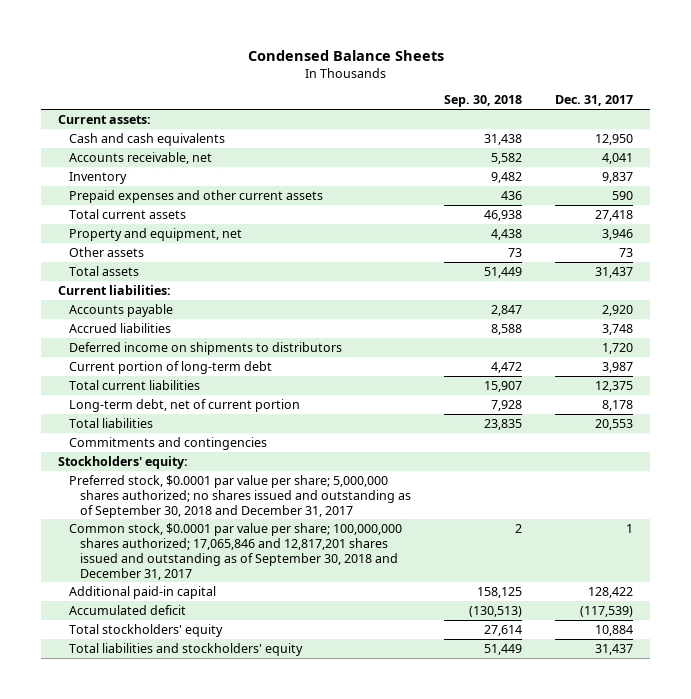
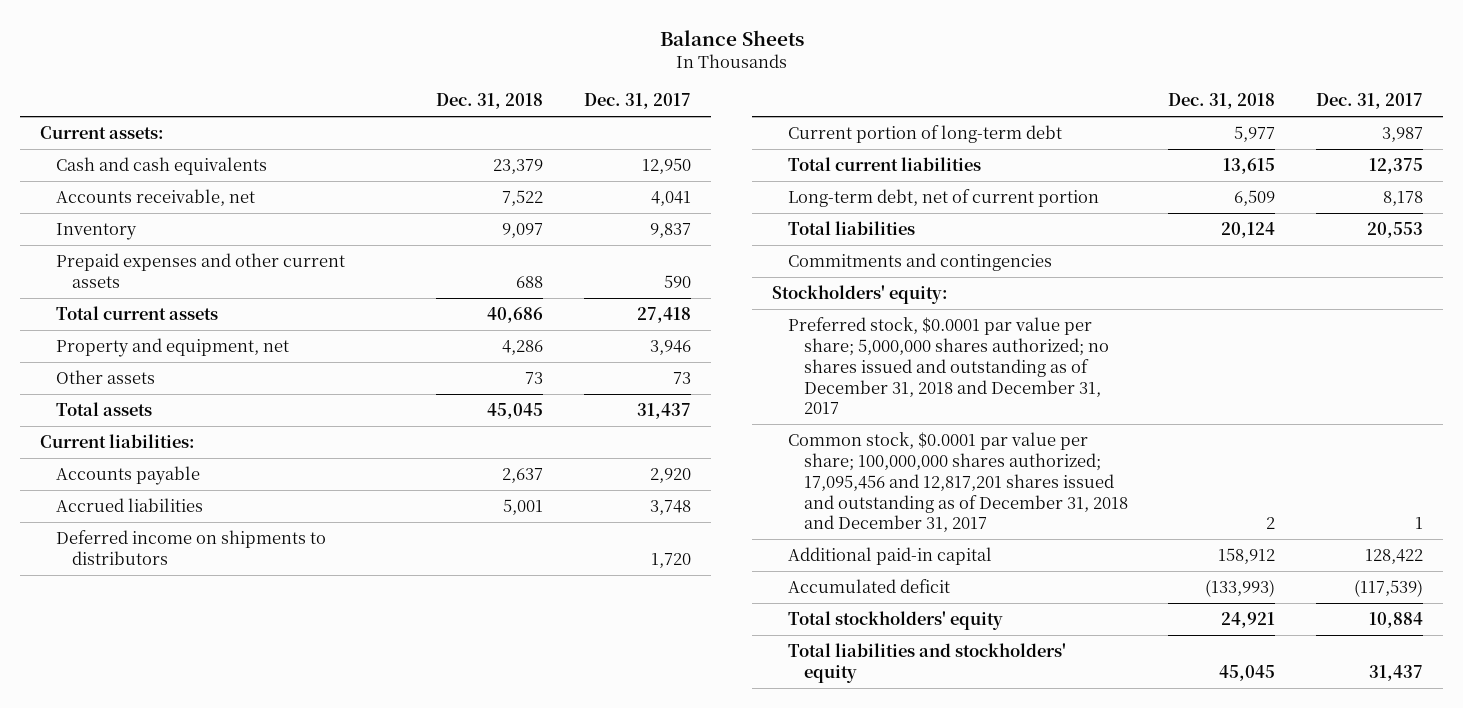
[247,49,444,61] Condensed Balance Sheets -> [659,29,804,46] Balance Sheets
[444,95,523,108] Sep. 30, 2018 -> none
none -> [436,93,544,110] Dec. 31, 2018
[68,474,412,518] Preferred stock, $0.0001 par value per share; 5,000,000 shares authorized; no shares issued and outstanding as of September 30, 2018 and December 31, 2017 -> [788,317,1109,415] Preferred stock, $0.0001 par value per share; 5,000,000 shares authorized; no shares issued and outstanding as of December 31, 2018 and December 31, 2017
[68,522,402,580] Common stock, $0.0001 par value per share; 100,000,000 shares authorized; 17,065,846 and 12,817,201 shares issued and outstanding as of September 30, 2018 and December 31, 2017 -> [788,432,1128,533] Common stock, $0.0001 par value per share; 100,000,000 shares authorized; 17,095,456 and 12,817,201 shares issued and outstanding as of December 31, 2018 and December 31, 2017

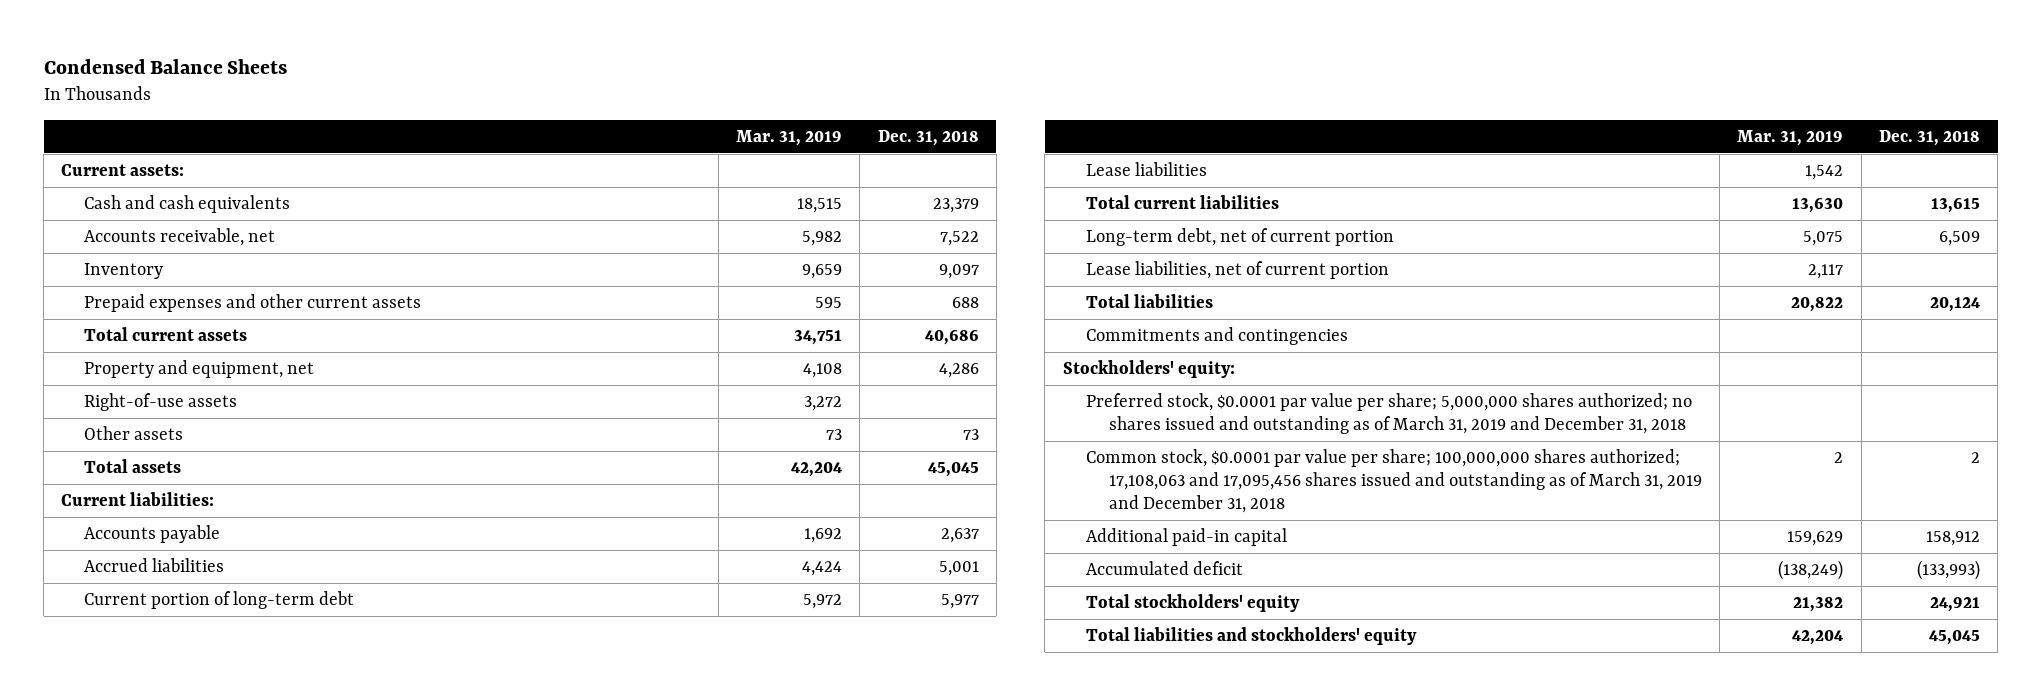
[659,29,804,46] Balance Sheets -> [43,58,287,74] Condensed Balance Sheets
[583,93,691,110] Dec. 31, 2017 -> none
none -> [735,129,842,146] Mar. 31, 2019
none -> [84,393,238,412] Right-of-use assets
[56,530,327,565] Deferred income on shipments to distributors -> none
none -> [1085,162,1207,177] Lease liabilities
none -> [1085,261,1389,280] Lease liabilities, net of current portion
[788,317,1109,415] Preferred stock, $0.0001 par value per share; 5,000,000 shares authorized; no shares issued and outstanding as of December 31, 2018 and December 31, 2017 -> [1085,393,1692,434] Preferred stock, $0.0001 par value per share; 5,000,000 shares authorized; no shares issued and outstanding as of March 31, 2019 and December 31, 2018
[788,432,1128,533] Common stock, $0.0001 par value per share; 100,000,000 shares authorized; 17,095,456 and 12,817,201 shares issued and outstanding as of December 31, 2018 and December 31, 2017 -> [1085,449,1702,513] Common stock, $0.0001 par value per share; 100,000,000 shares authorized; 17,108,063 and 17,095,456 shares issued and outstanding as of March 31, 2019 and December 31, 2018

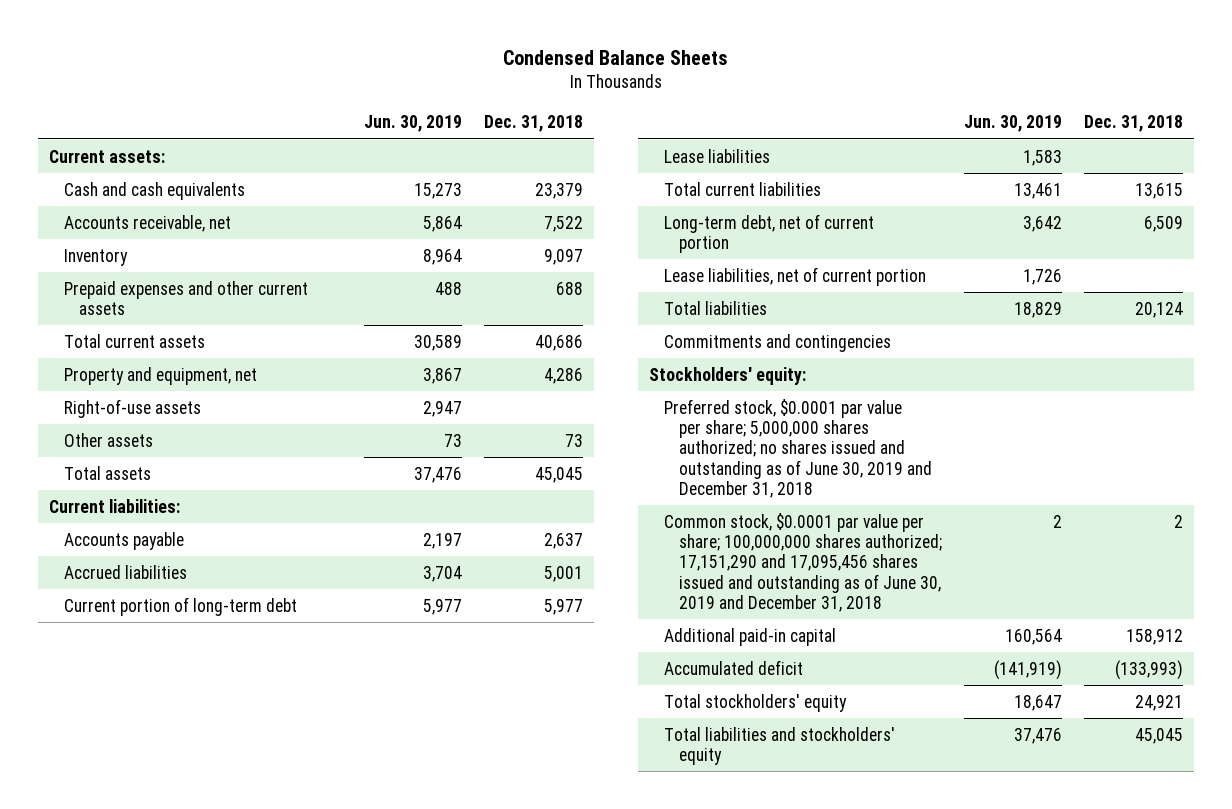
[735,129,842,146] Mar. 31, 2019 -> none
none -> [364,115,463,133] Jun. 30, 2019
[1085,393,1692,434] Preferred stock, $0.0001 par value per share; 5,000,000 shares authorized; no shares issued and outstanding as of March 31, 2019 and December 31, 2018 -> [664,398,933,498] Preferred stock, $0.0001 par value per share; 5,000,000 shares authorized; no shares issued and outstanding as of June 30, 2019 and December 31, 2018
[1085,449,1702,513] Common stock, $0.0001 par value per share; 100,000,000 shares authorized; 17,108,063 and 17,095,456 shares issued and outstanding as of March 31, 2019 and December 31, 2018 -> [664,512,943,612] Common stock, $0.0001 par value per share; 100,000,000 shares authorized; 17,151,290 and 17,095,456 shares issued and outstanding as of June 30, 2019 and December 31, 2018

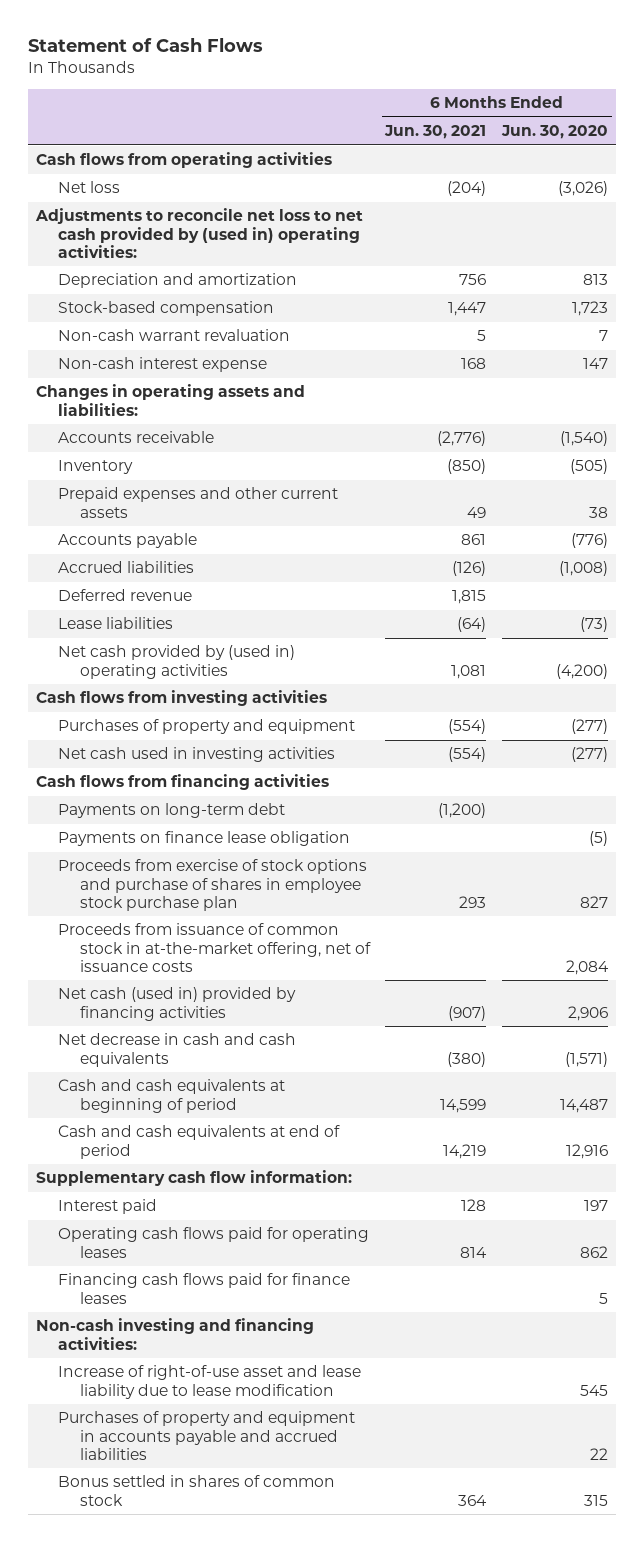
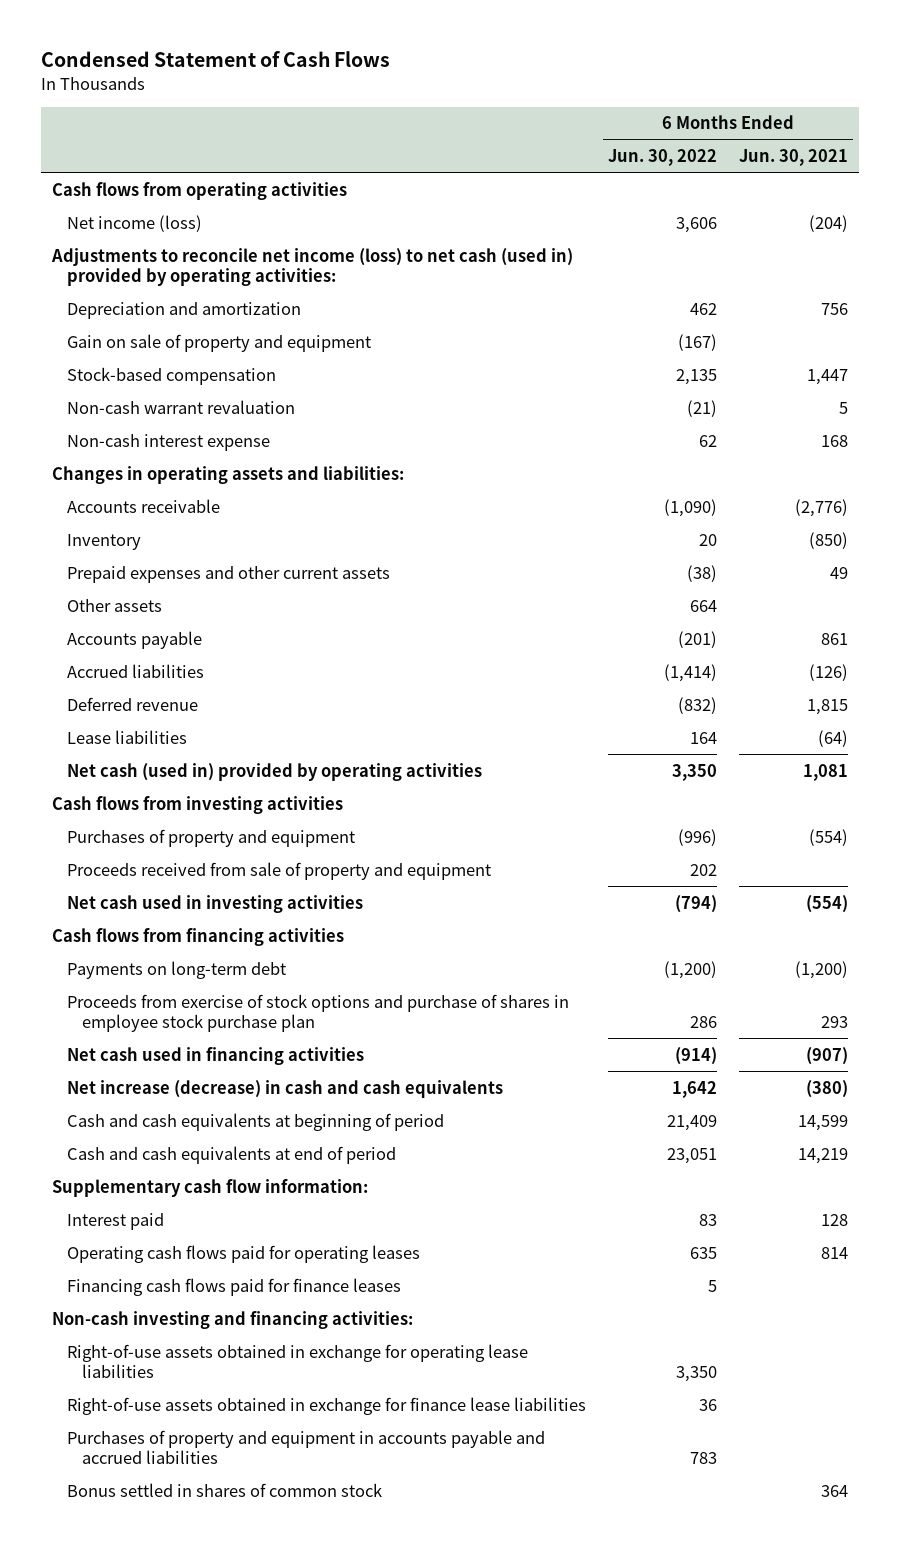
[27,38,263,53] Statement of Cash Flows -> [41,51,391,68] Condensed Statement of Cash Flows
[501,125,609,140] Jun. 30, 2020 -> none
none -> [607,148,717,166] Jun. 30, 2022
[57,181,120,194] Net loss -> [67,214,203,232] Net income (loss)
[34,208,363,258] Adjustments to reconcile net loss to net cash provided by (used in) operating activities: -> [51,247,574,286] Adjustments to reconcile net income (loss) to net cash (used in) provided by operating activities:
none -> [67,333,372,352] Gain on sale of property and equipment
none -> [67,598,163,612] Other assets
[57,645,295,679] Net cash provided by (used in) operating activities -> [67,762,483,781] Net cash (used in) provided by operating activities
none -> [67,861,492,880] Proceeds received from sale of property and equipment
[57,831,350,847] Payments on finance lease obligation -> none
[57,923,371,972] Proceeds from issuance of common stock in at-the-market offering, net of issuance costs -> none
[57,987,296,1021] Net cash (used in) provided by financing activities -> [67,1046,365,1065] Net cash used in financing activities
[57,1033,296,1067] Net decrease in cash and cash equivalents -> [67,1079,504,1098] Net increase (decrease) in cash and cash equivalents
[57,1365,361,1399] Increase of right-of-use asset and lease liability due to lease modification -> none
none -> [67,1343,529,1378] Right-of-use assets obtained in exchange for operating lease liabilities
none -> [67,1396,587,1415] Right-of-use assets obtained in exchange for finance lease liabilities

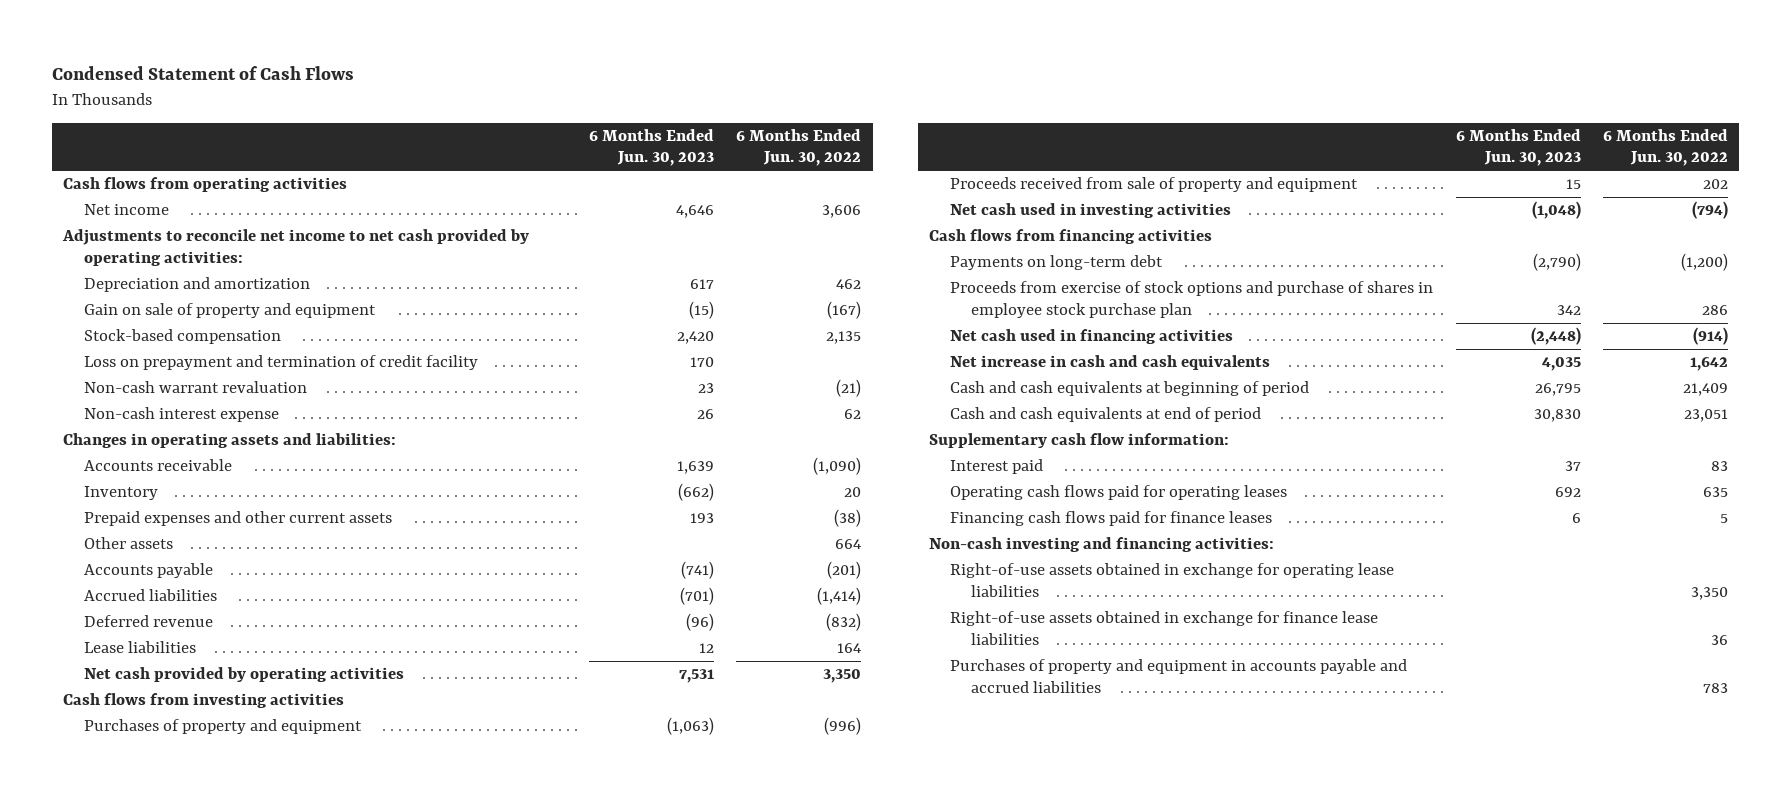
[738,148,848,166] Jun. 30, 2021 -> none
none -> [588,129,714,167] 6 Months Ended Jun. 30, 2023
[67,214,203,232] Net income (loss) -> [83,204,169,216] Net income
[51,247,574,286] Adjustments to reconcile net income (loss) to net cash (used in) provided by operating activities: -> [61,229,529,266] Adjustments to reconcile net income to net cash provided by operating activities:
none -> [83,355,478,371] Loss on prepayment and termination of credit facility
[67,762,483,781] Net cash (used in) provided by operating activities -> [83,667,404,683] Net cash provided by operating activities
[67,1079,504,1098] Net increase (decrease) in cash and cash equivalents -> [950,355,1271,371] Net increase in cash and cash equivalents
[67,1482,383,1497] Bonus settled in shares of common stock -> none

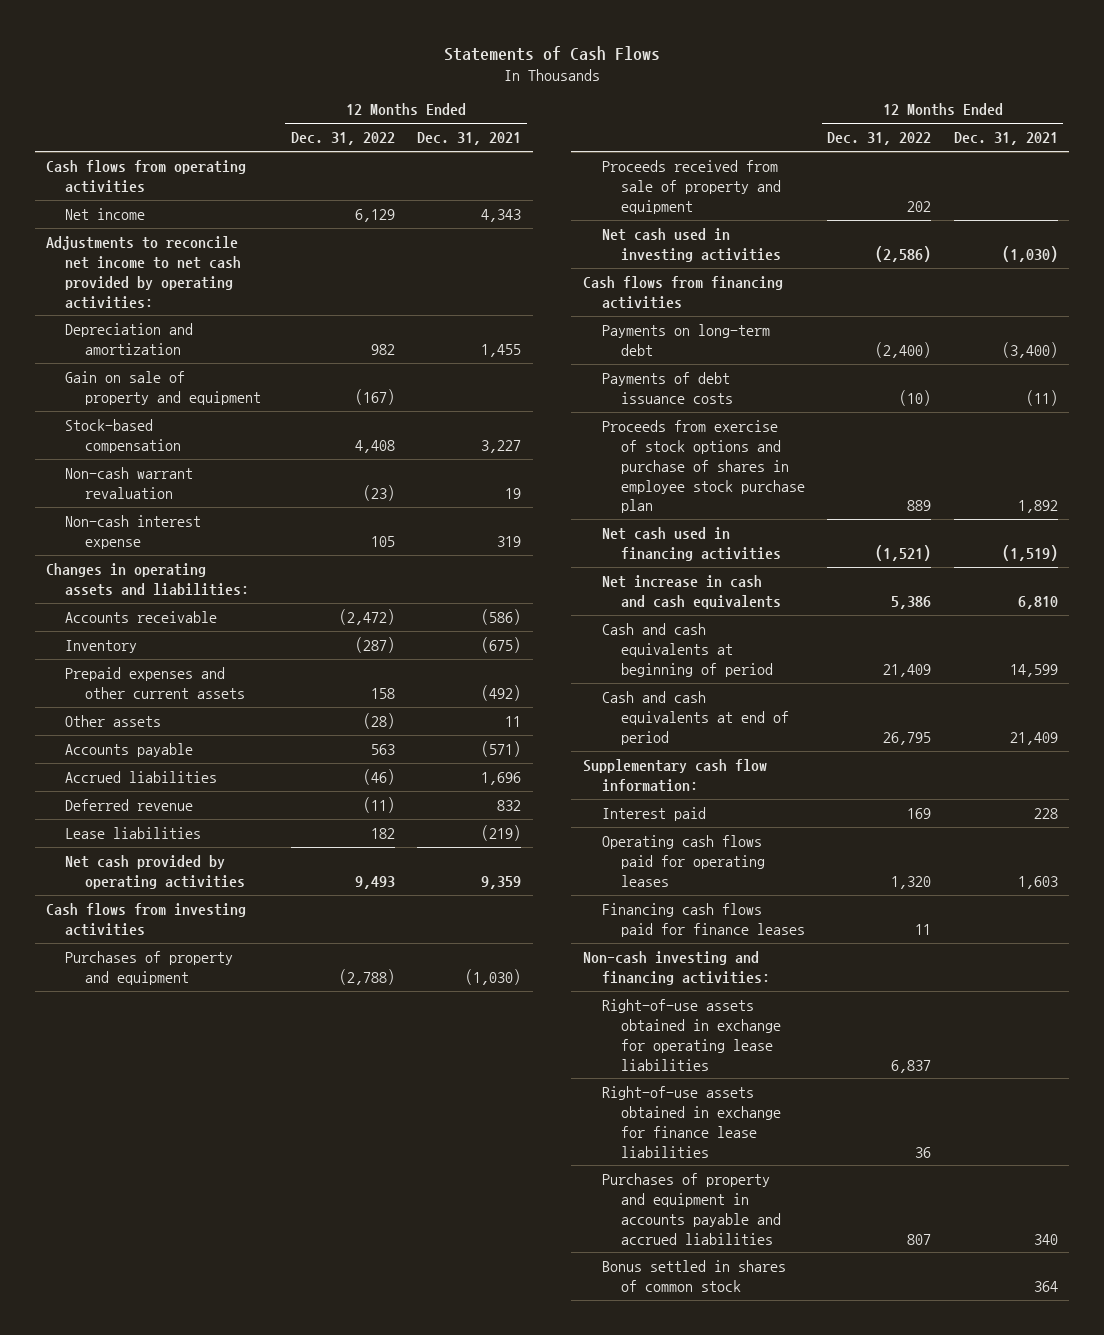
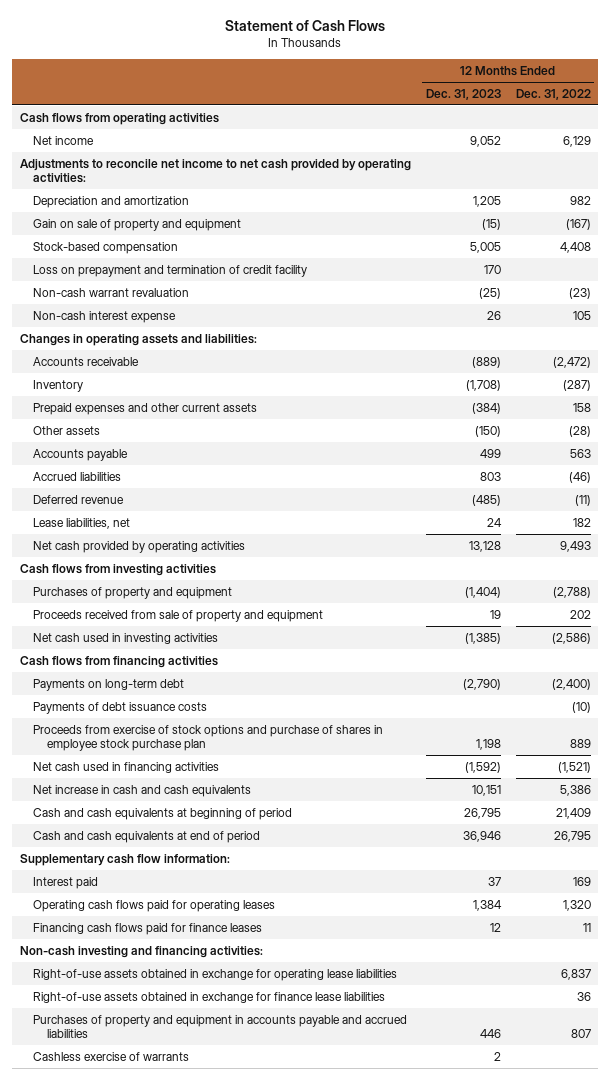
[444,46,661,62] Statements of Cash Flows -> [225,20,386,32] Statement of Cash Flows
[417,132,522,146] Dec. 31, 2021 -> none
none -> [425,88,501,100] Dec. 31, 2023
none -> [33,264,308,277] Loss on prepayment and termination of credit facility
[65,826,202,839] Lease liabilities -> [33,517,131,529] Lease liabilities, net
[601,1259,786,1292] Bonus settled in shares of common stock -> none
none -> [33,1051,190,1061] Cashless exercise of warrants

